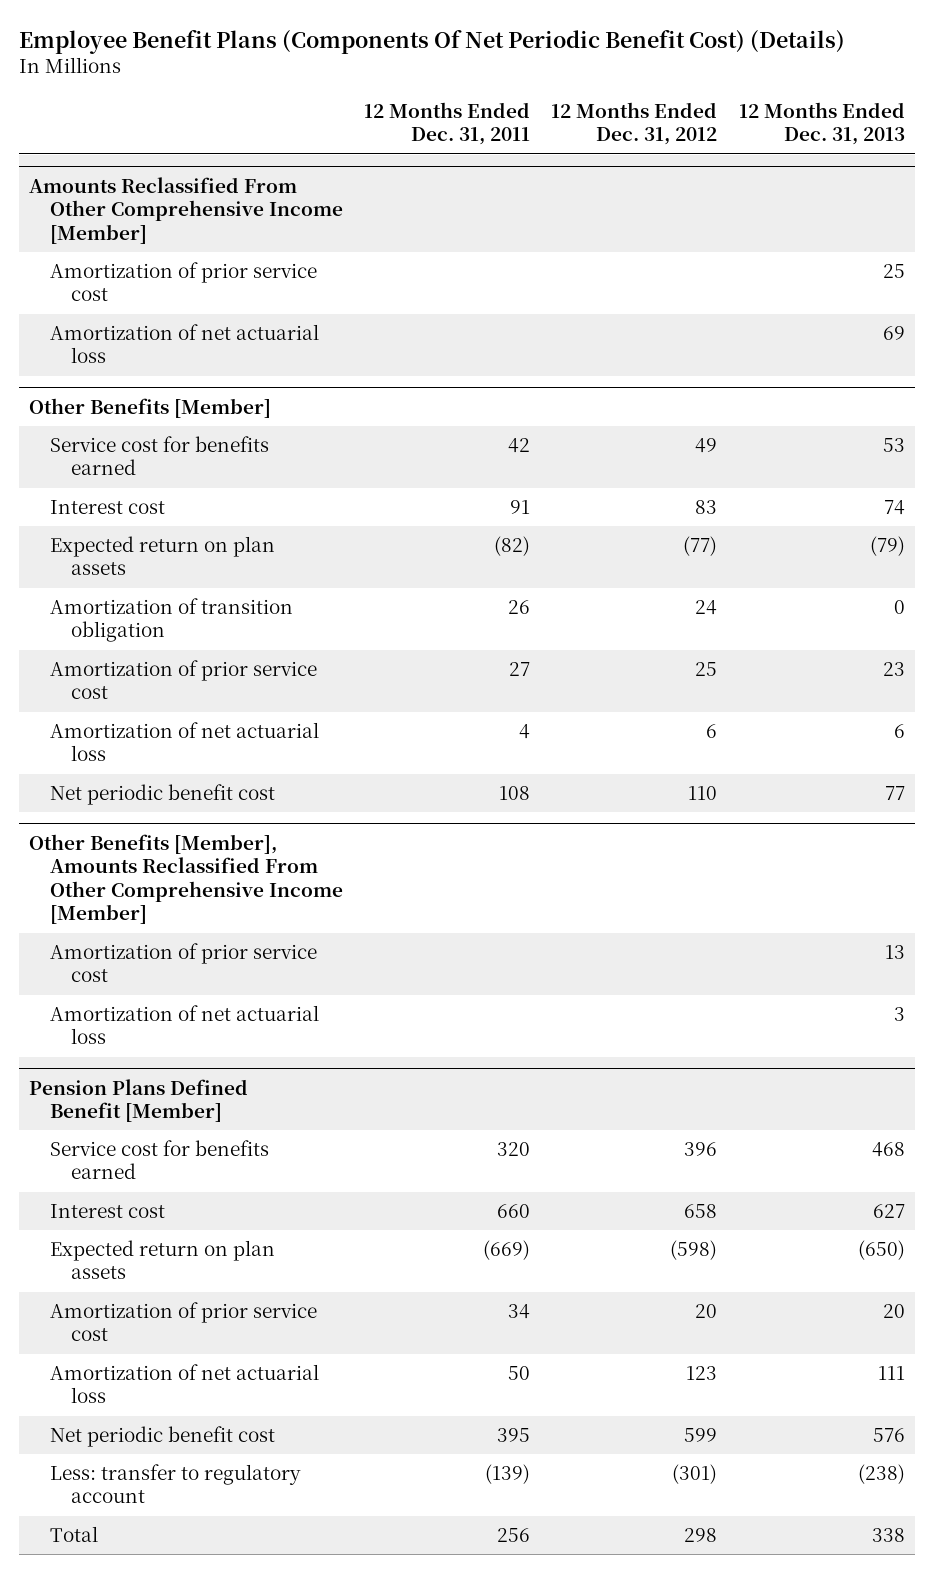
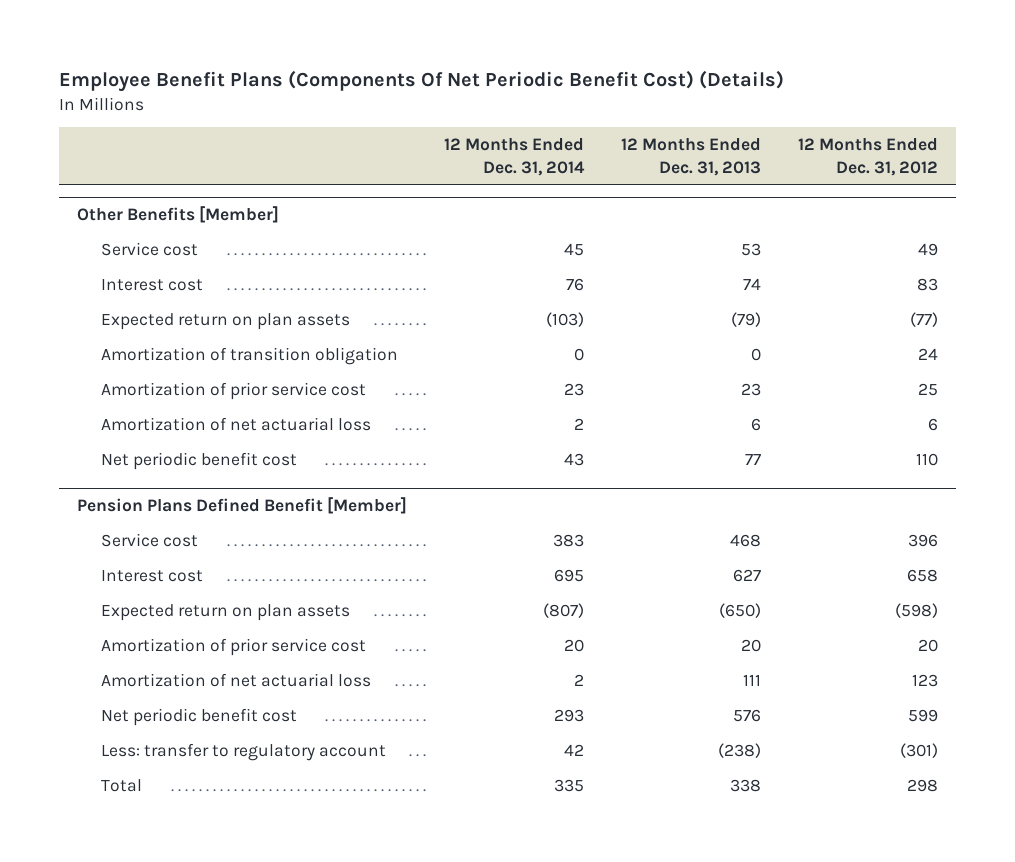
[364,101,531,146] 12 Months Ended Dec. 31, 2011 -> none
none -> [444,138,586,176] 12 Months Ended Dec. 31, 2014
[29,176,343,244] Amounts Reclassified From Other Comprehensive Income [Member] -> none
[49,261,317,302] Amortization of prior service cost -> none
[49,323,319,364] Amortization of net actuarial loss -> none
[49,435,269,476] Service cost for benefits earned -> [101,242,199,257] Service cost
[29,833,343,925] Other Benefits [Member], Amounts Reclassified From Other Comprehensive Income [Member] -> none
[49,942,317,983] Amortization of prior service cost -> none
[49,1004,319,1045] Amortization of net actuarial loss -> none
[49,1139,269,1180] Service cost for benefits earned -> [101,533,199,548] Service cost

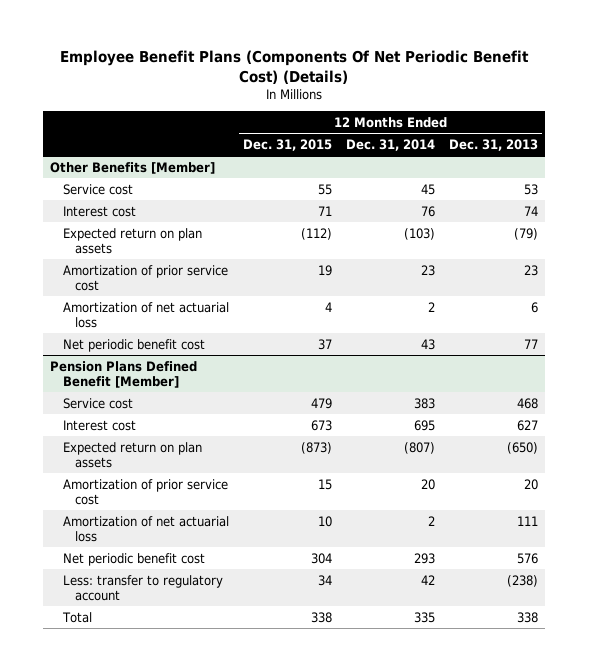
[797,138,938,176] 12 Months Ended Dec. 31, 2012 -> none
none -> [242,138,332,151] Dec. 31, 2015
[101,347,399,366] Amortization of transition obligation -> none

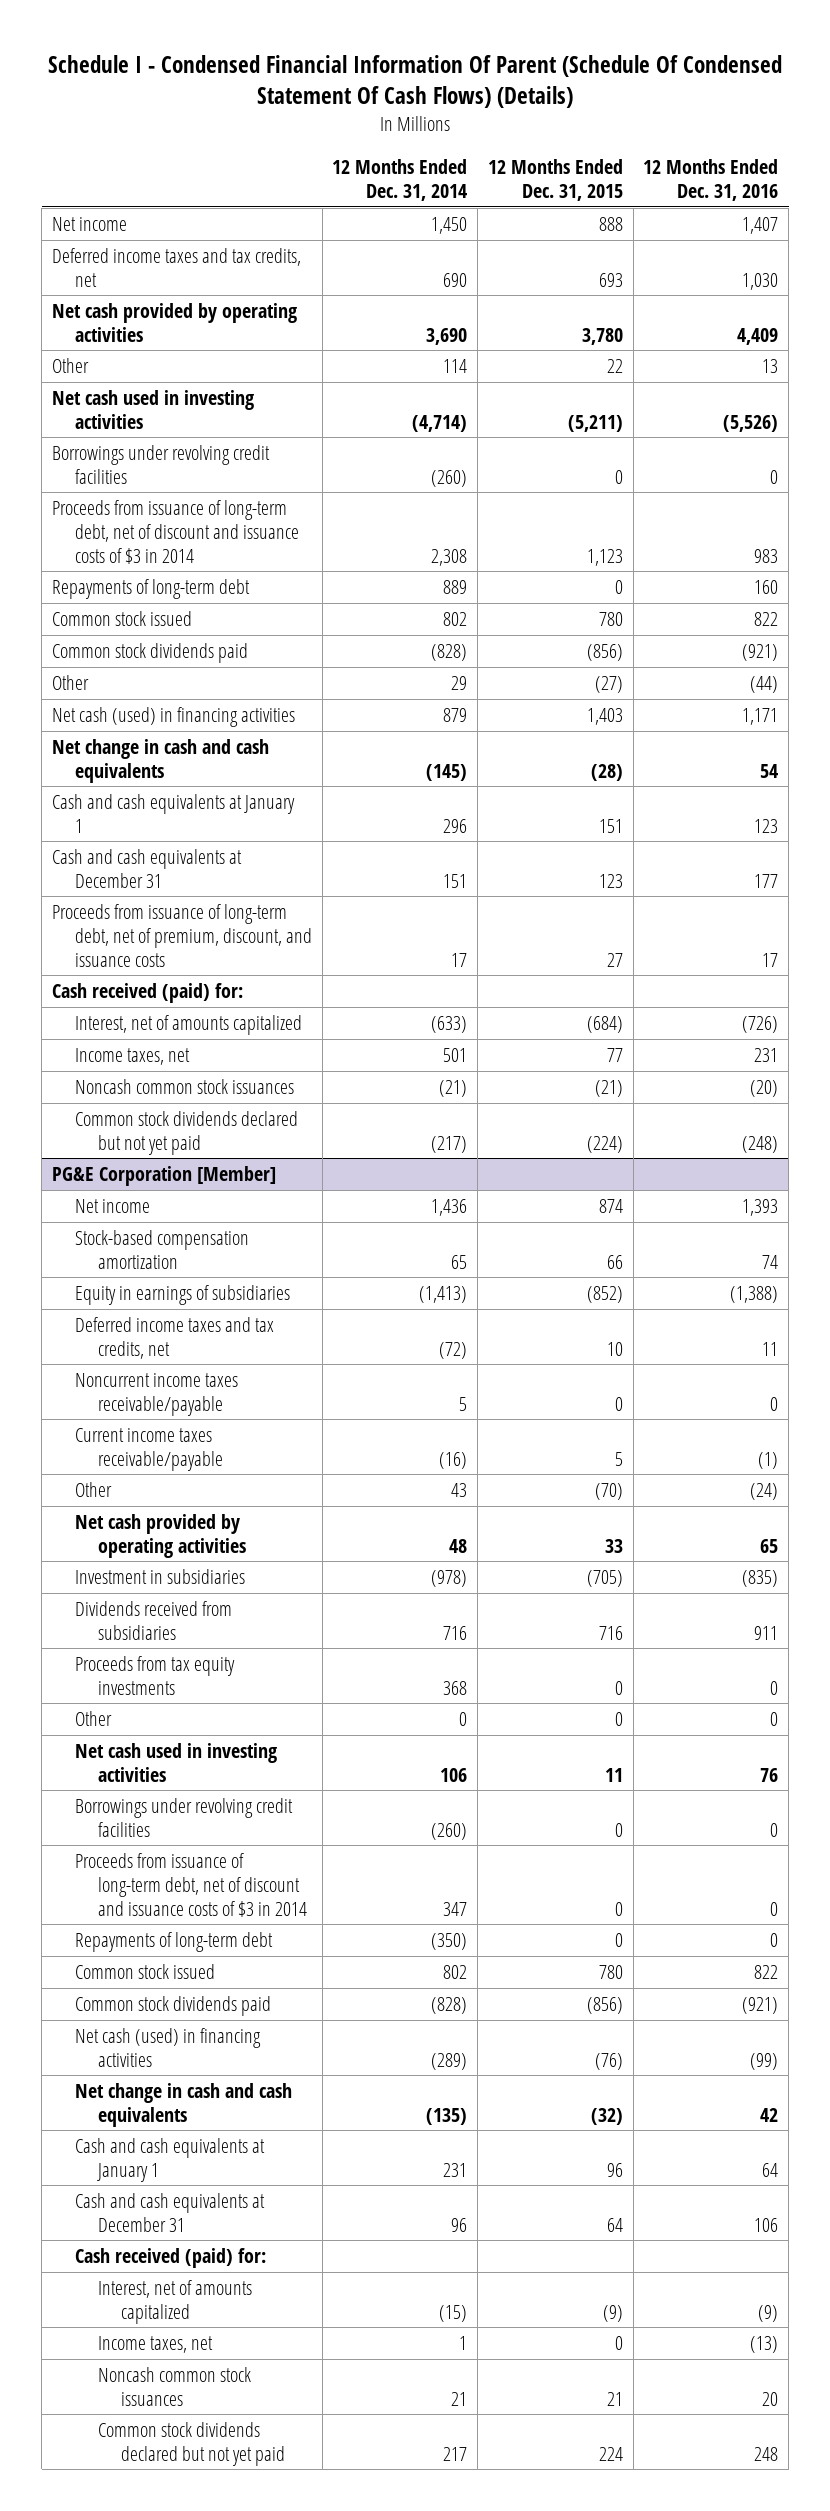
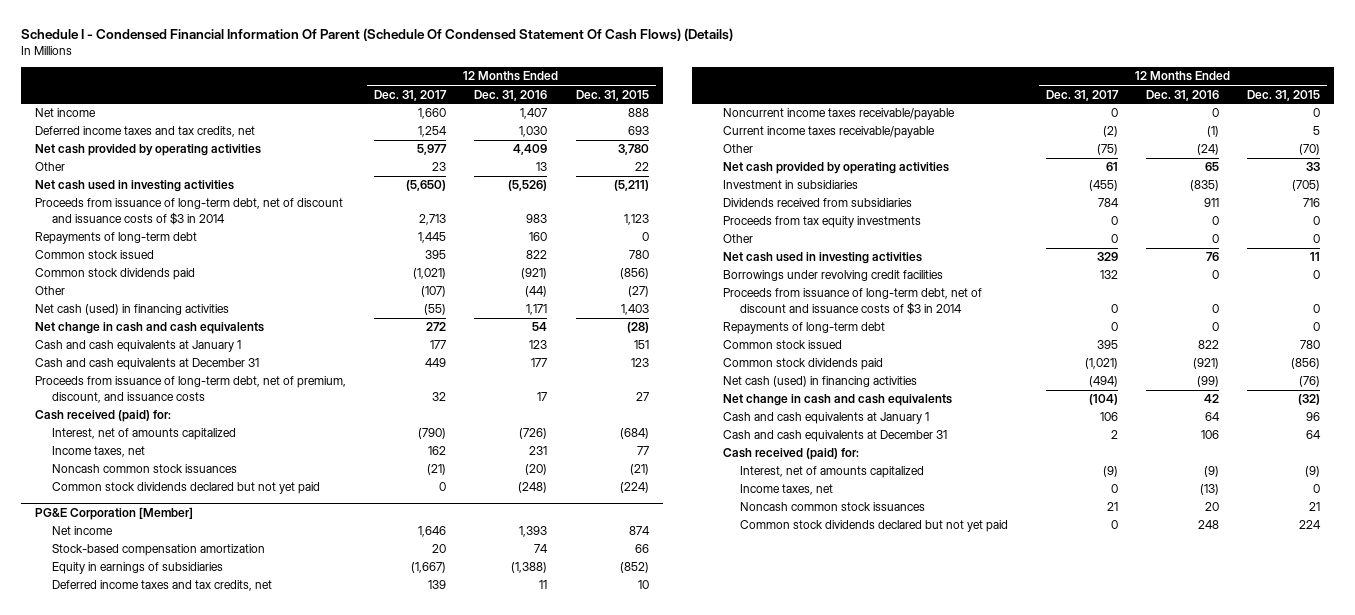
[332,159,468,201] 12 Months Ended Dec. 31, 2014 -> none
none -> [374,89,448,101] Dec. 31, 2017
[51,444,270,484] Borrowings under revolving credit facilities -> none

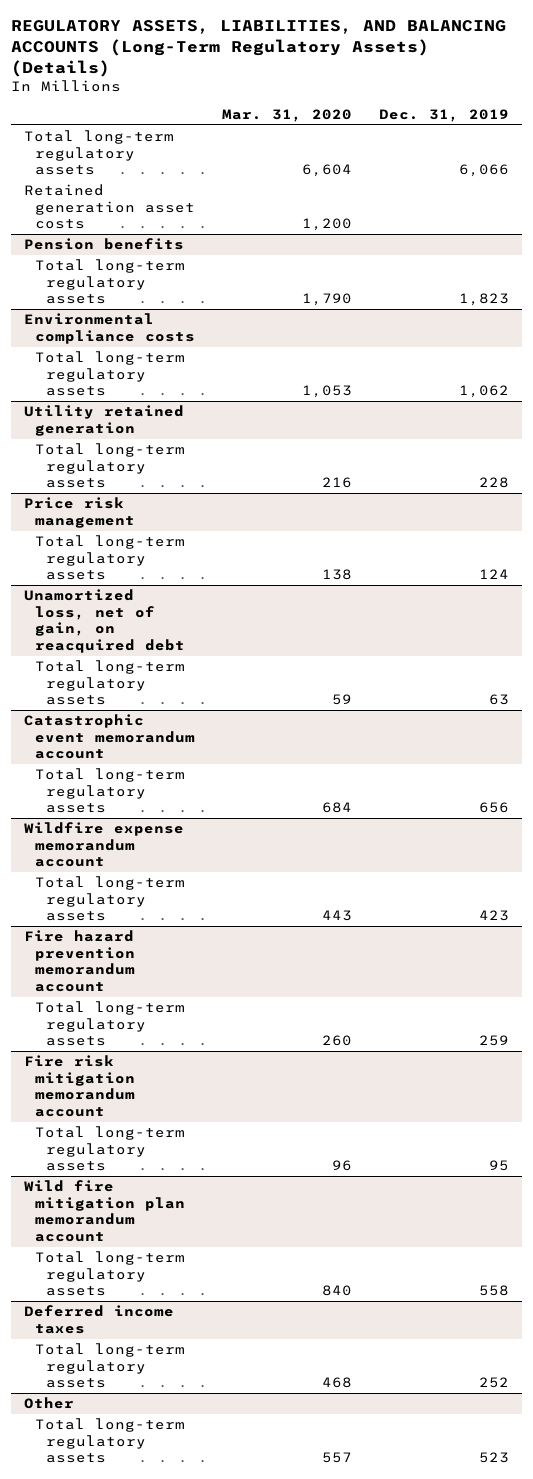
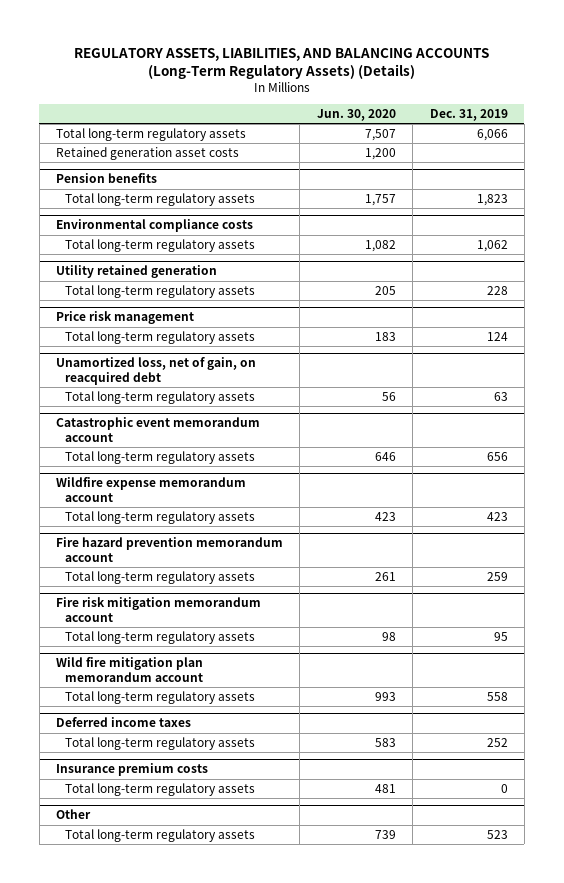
[221,109,352,123] Mar. 31, 2020 -> none
none -> [316,109,396,122] Jun. 30, 2020
none -> [55,763,208,777] Insurance premium costs
none -> [65,782,256,796] Total long-term regulatory assets

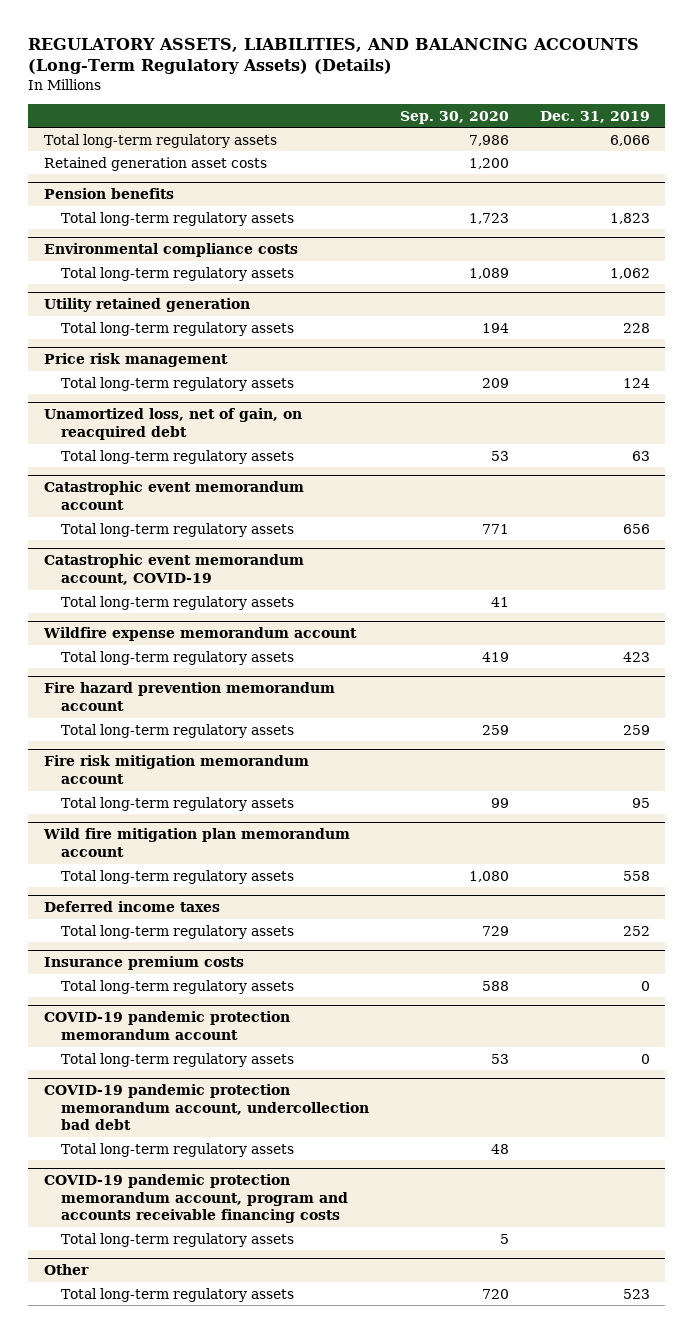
[316,109,396,122] Jun. 30, 2020 -> none
none -> [399,110,509,124] Sep. 30, 2020
none -> [43,554,304,585] Catastrophic event memorandum account, COVID-19
none -> [60,595,294,610] Total long-term regulatory assets
none -> [43,1011,290,1040] COVID-19 pandemic protection memorandum account
none -> [60,1052,294,1067] Total long-term regulatory assets
none -> [43,1084,369,1131] COVID-19 pandemic protection memorandum account, undercollection bad debt
none -> [60,1142,294,1157] Total long-term regulatory assets
none -> [43,1174,348,1224] COVID-19 pandemic protection memorandum account, program and accounts receivable financing costs
none -> [60,1232,294,1247] Total long-term regulatory assets

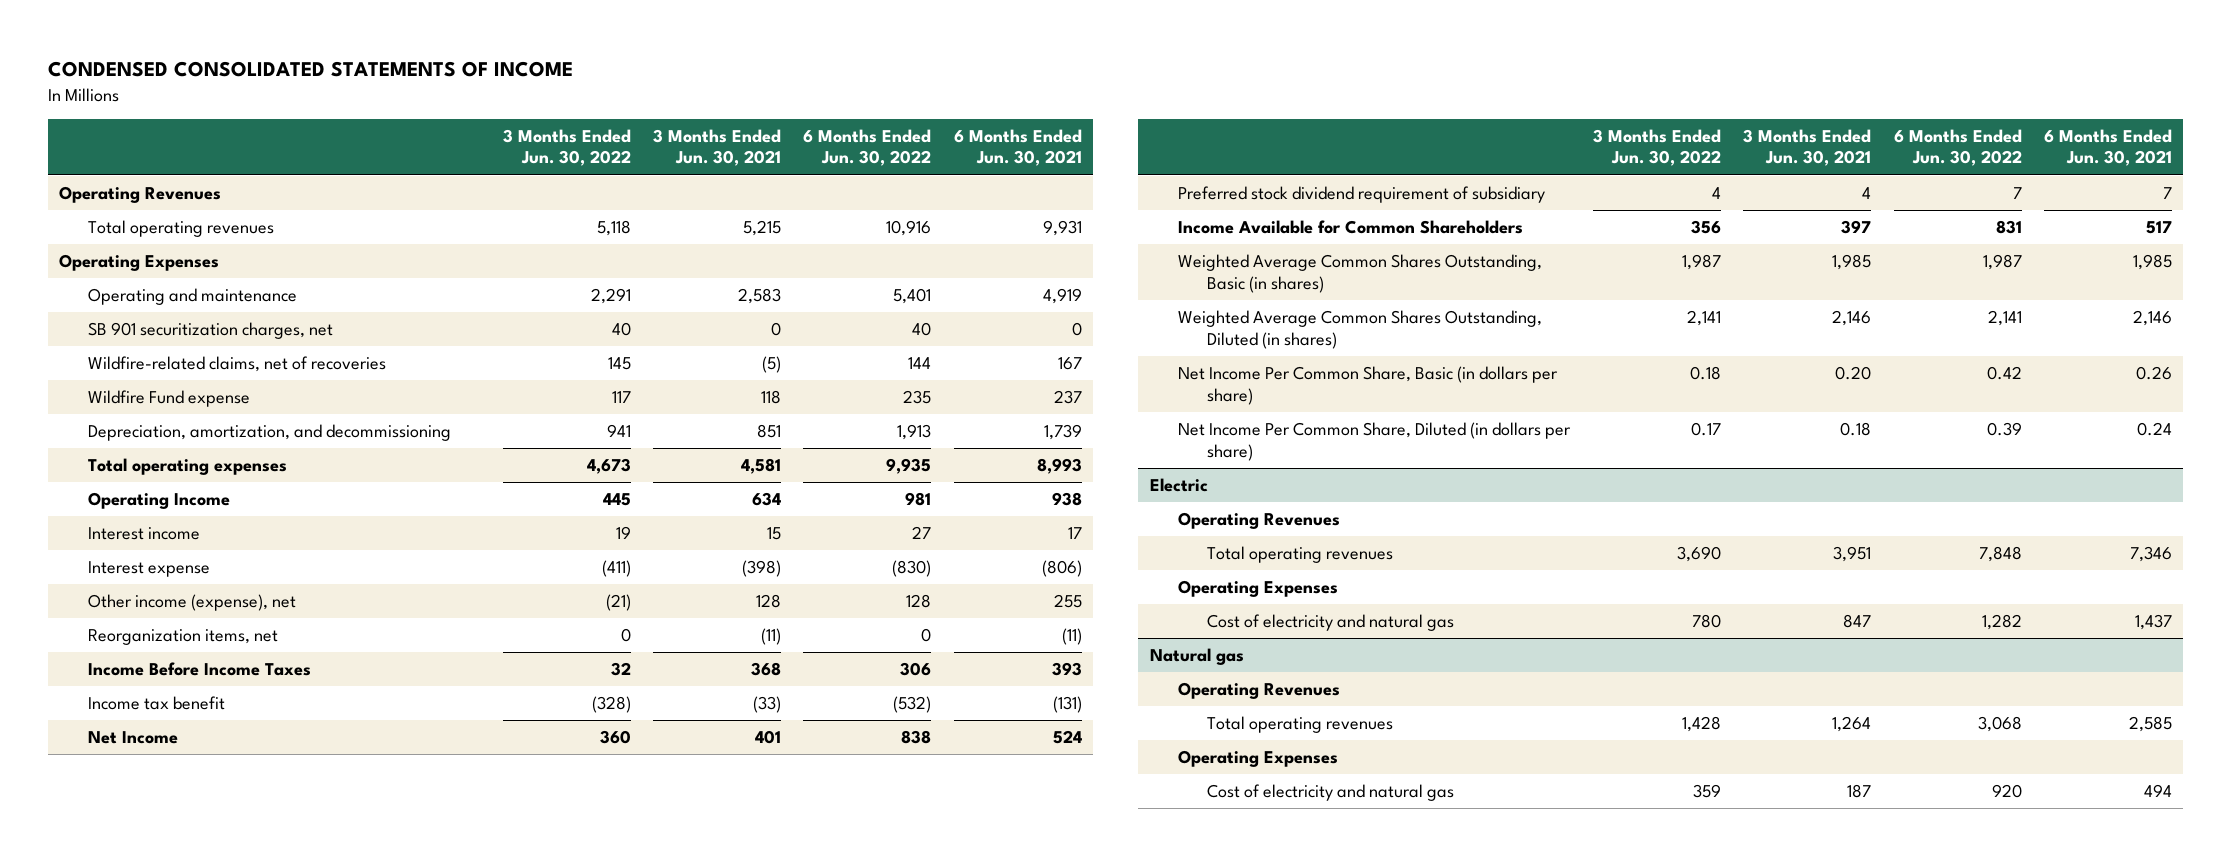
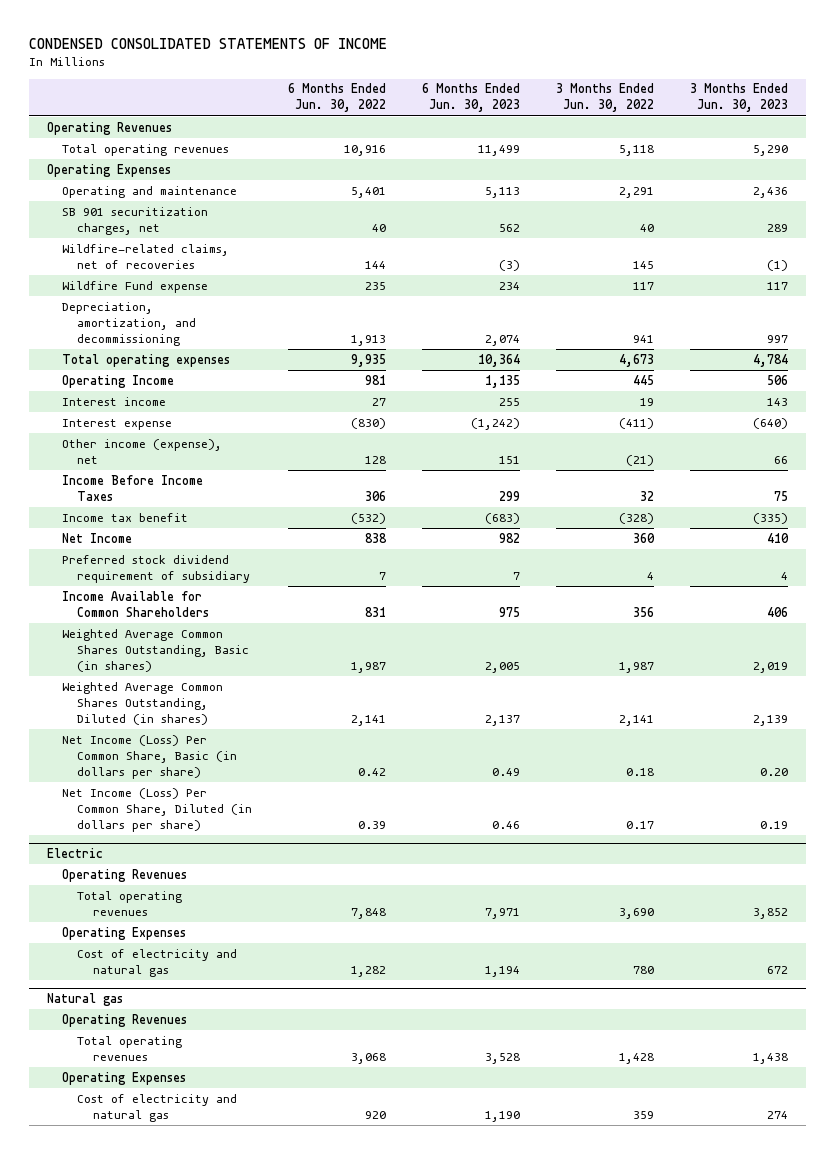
[653,129,782,167] 3 Months Ended Jun. 30, 2021 -> none
[953,129,1082,167] 6 Months Ended Jun. 30, 2021 -> none
none -> [422,83,521,113] 6 Months Ended Jun. 30, 2023
none -> [690,83,789,113] 3 Months Ended Jun. 30, 2023
[88,629,279,646] Reorganization items, net -> none
[1178,366,1559,405] Net Income Per Common Share, Basic (in dollars per share) -> [62,734,238,780] Net Income (Loss) Per Common Share, Basic (in dollars per share)
[1178,422,1572,461] Net Income Per Common Share, Diluted (in dollars per share) -> [62,787,253,833] Net Income (Loss) Per Common Share, Diluted (in dollars per share)

